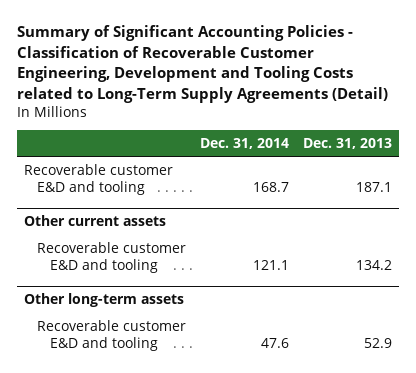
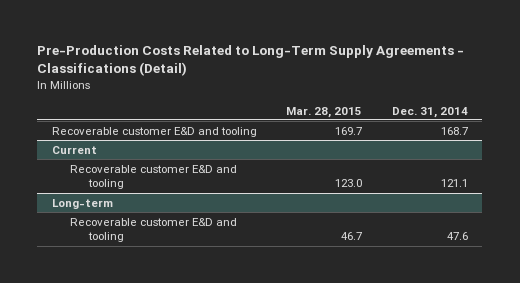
[16,25,388,103] Summary of Significant Accounting Policies - Classification of Recoverable Customer Engineering, Development and Tooling Costs related to Long-Term Supply Agreements (Detail) -> [37,45,465,77] Pre-Production Costs Related to Long-Term Supply Agreements - Classifications (Detail)
[303,137,393,149] Dec. 31, 2013 -> none
none -> [286,106,363,118] Mar. 28, 2015
[23,215,166,227] Other current assets -> [51,145,97,154] Current
[23,293,184,308] Other long-term assets -> [51,198,113,209] Long-term

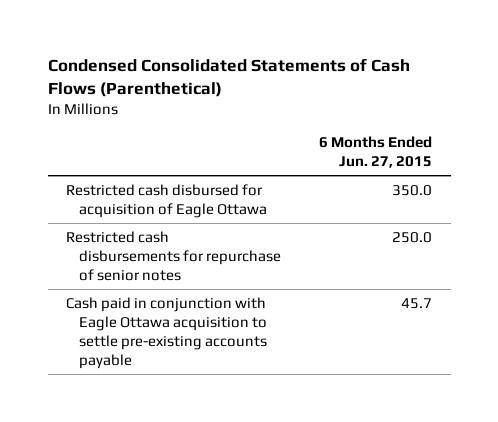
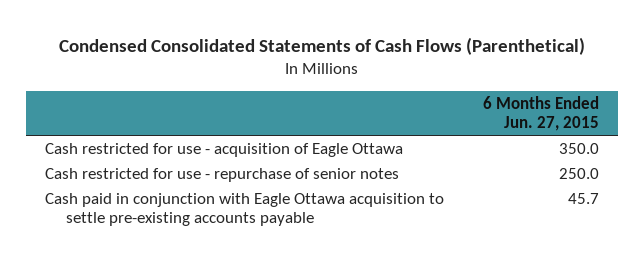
[66,183,267,218] Restricted cash disbursed for acquisition of Eagle Ottawa -> [45,142,404,157] Cash restricted for use - acquisition of Eagle Ottawa
[66,230,281,281] Restricted cash disbursements for repurchase of senior notes -> [45,167,400,182] Cash restricted for use - repurchase of senior notes

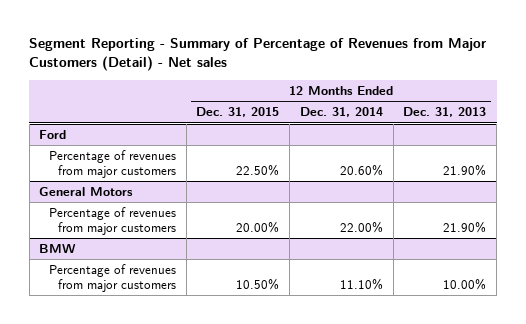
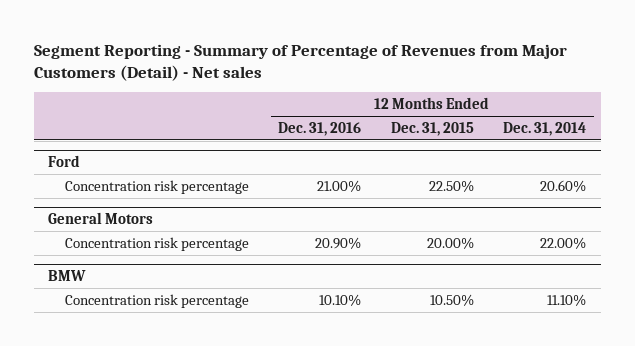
[403,107,487,118] Dec. 31, 2013 -> none
none -> [278,121,362,136] Dec. 31, 2016
[48,150,176,178] Percentage of revenues from major customers -> [64,179,249,194] Concentration risk percentage
[48,207,176,235] Percentage of revenues from major customers -> [64,236,249,251] Concentration risk percentage
[48,264,176,292] Percentage of revenues from major customers -> [64,293,249,308] Concentration risk percentage

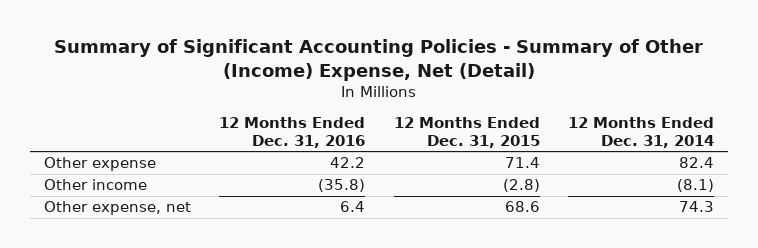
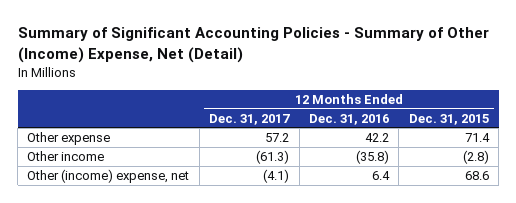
[567,117,714,148] 12 Months Ended Dec. 31, 2014 -> none
none -> [209,113,291,125] Dec. 31, 2017
[44,201,192,216] Other expense, net -> [27,169,190,184] Other (income) expense, net

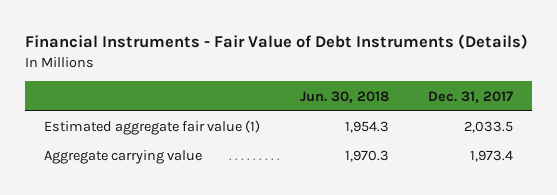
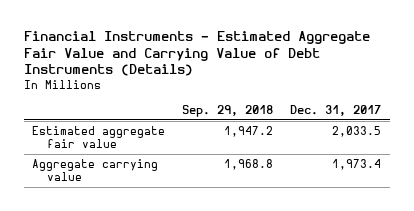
[24,34,528,50] Financial Instruments - Fair Value of Debt Instruments (Details) -> [24,30,371,77] Financial Instruments - Estimated Aggregate Fair Value and Carrying Value of Debt Instruments (Details)
[299,90,389,103] Jun. 30, 2018 -> none
none -> [182,104,274,117] Sep. 29, 2018
[44,120,261,136] Estimated aggregate fair value (1) -> [32,126,166,149] Estimated aggregate fair value

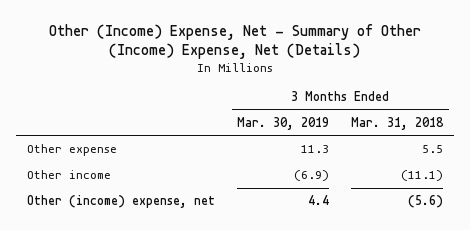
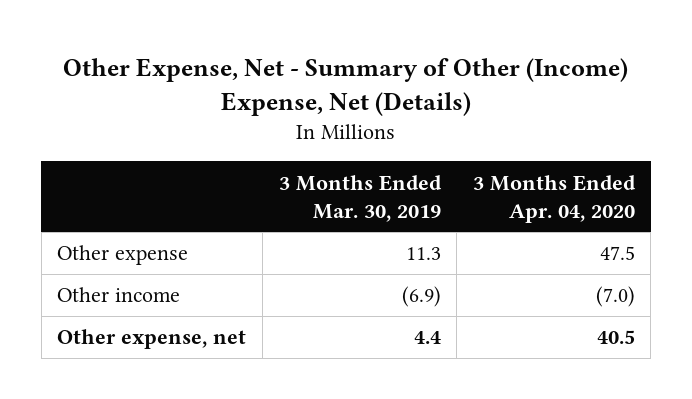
[49,23,422,59] Other (Income) Expense, Net - Summary of Other (Income) Expense, Net (Details) -> [63,57,629,116] Other Expense, Net - Summary of Other (Income) Expense, Net (Details)
[351,116,445,130] Mar. 31, 2018 -> none
none -> [472,174,636,223] 3 Months Ended Apr. 04, 2020
[27,195,216,209] Other (income) expense, net -> [57,329,247,350] Other expense, net

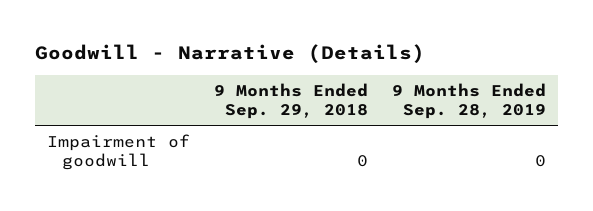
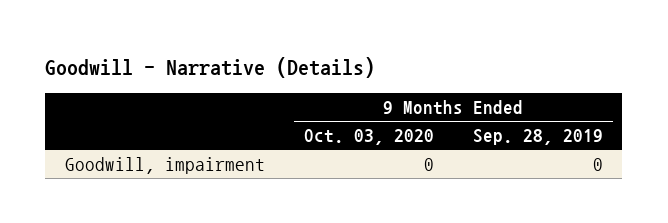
[214,82,369,120] 9 Months Ended Sep. 29, 2018 -> none
none -> [303,129,434,146] Oct. 03, 2020
[47,133,191,171] Impairment of goodwill -> [64,157,265,175] Goodwill, impairment

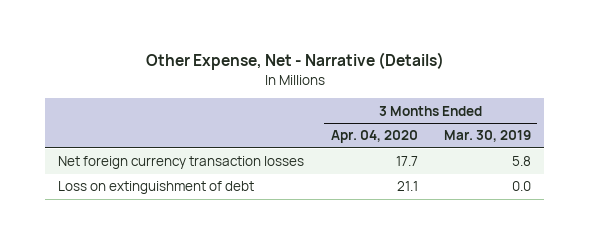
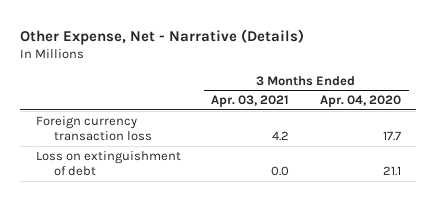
[443,130,531,143] Mar. 30, 2019 -> none
none -> [211,95,290,109] Apr. 03, 2021
[58,156,305,170] Net foreign currency transaction losses -> [35,115,152,142] Foreign currency transaction loss

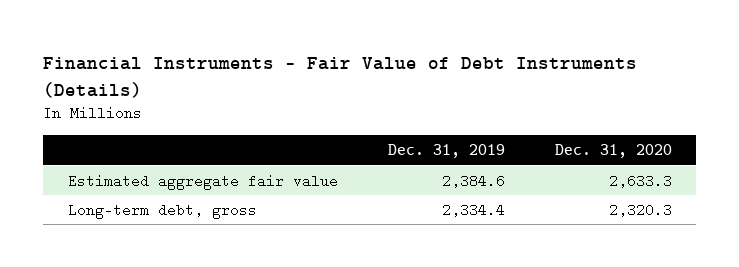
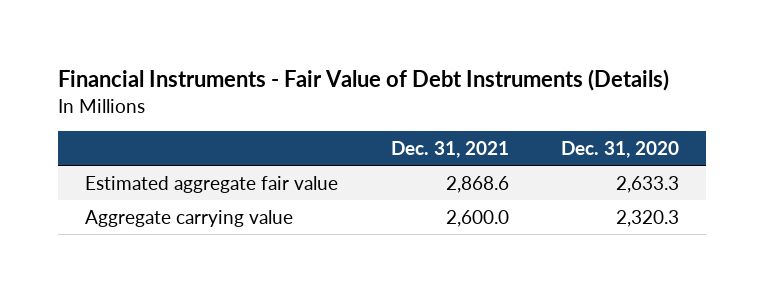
[387,144,505,159] Dec. 31, 2019 -> none
none -> [390,141,509,159] Dec. 31, 2021
[67,202,257,219] Long-term debt, gross -> [84,209,293,227] Aggregate carrying value

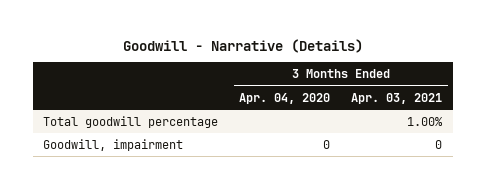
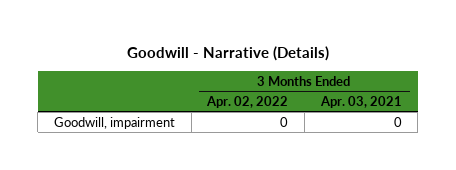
[239,92,331,104] Apr. 04, 2020 -> none
none -> [206,95,289,108] Apr. 02, 2022
[43,115,219,128] Total goodwill percentage -> none

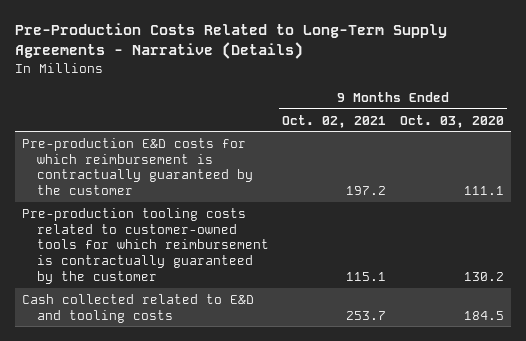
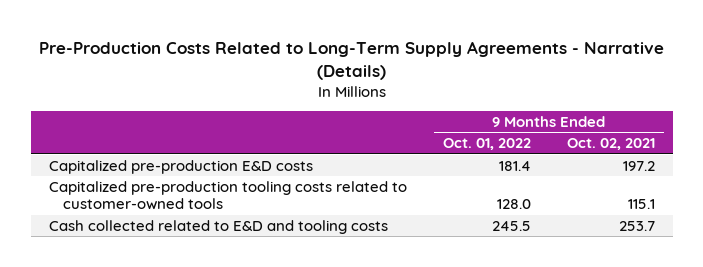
[399,114,504,128] Oct. 03, 2020 -> none
none -> [442,138,531,151] Oct. 01, 2022
[21,137,253,196] Pre-production E&D costs for which reimbursement is contractually guaranteed by the customer -> [48,159,313,174] Capitalized pre-production E&D costs
[21,207,269,284] Pre-production tooling costs related to customer-owned tools for which reimbursement is contractually guaranteed by the customer -> [48,180,407,211] Capitalized pre-production tooling costs related to customer-owned tools

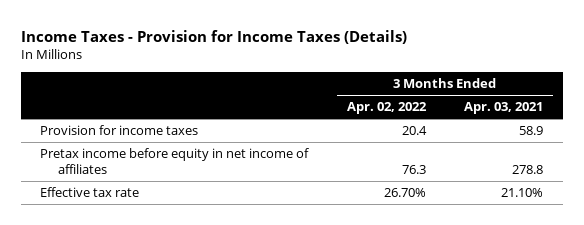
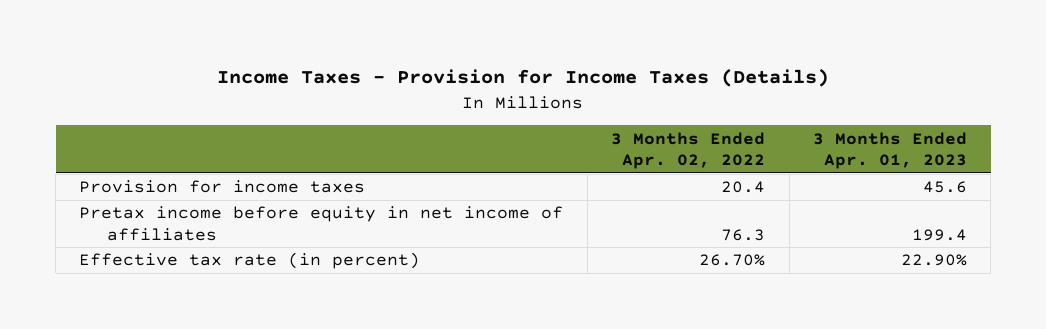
[464,102,544,115] Apr. 03, 2021 -> none
none -> [812,131,967,169] 3 Months Ended Apr. 01, 2023
[40,187,140,198] Effective tax rate -> [79,252,421,270] Effective tax rate (in percent)

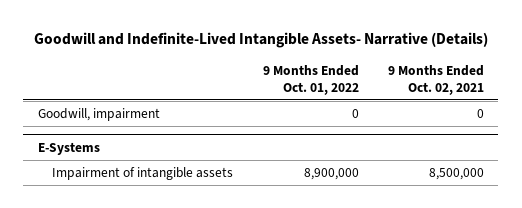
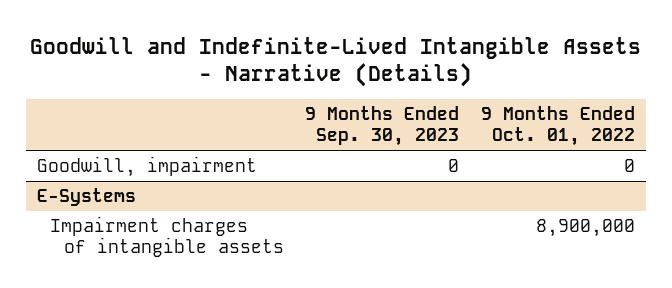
[33,32,488,49] Goodwill and Indefinite-Lived Intangible Assets- Narrative (Details) -> [29,36,641,88] Goodwill and Indefinite-Lived Intangible Assets - Narrative (Details)
[387,64,484,95] 9 Months Ended Oct. 02, 2021 -> none
none -> [305,106,460,147] 9 Months Ended Sep. 30, 2023
[52,167,234,181] Impairment of intangible assets -> [50,216,284,258] Impairment charges of intangible assets

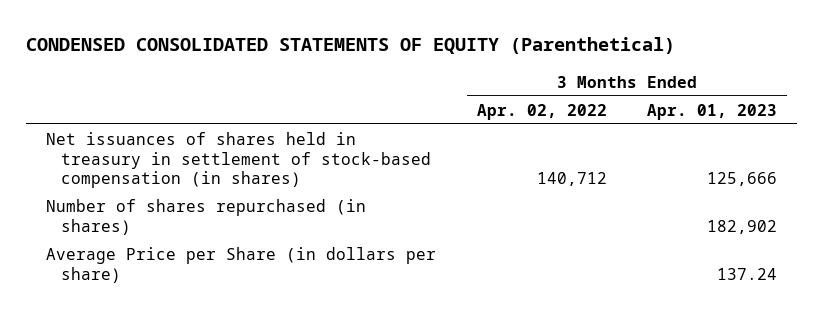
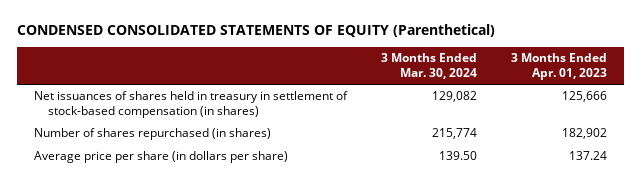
[476,103,607,120] Apr. 02, 2022 -> none
none -> [380,53,477,80] 3 Months Ended Mar. 30, 2024
[46,246,437,283] Average Price per Share (in dollars per share) -> [33,151,288,164] Average price per share (in dollars per share)

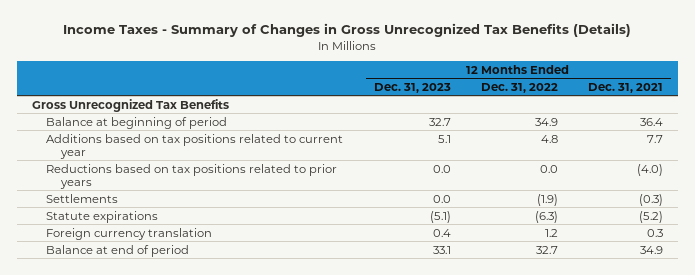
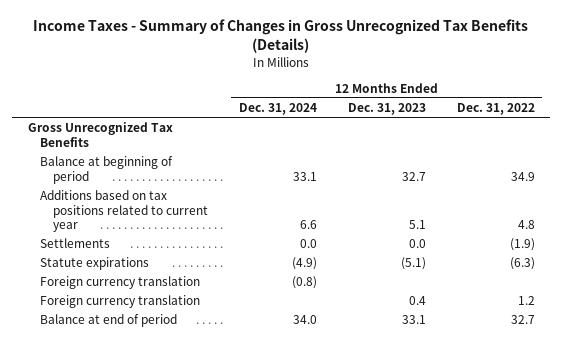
[588,82,664,93] Dec. 31, 2021 -> none
none -> [238,102,317,115] Dec. 31, 2024
[46,163,338,189] Reductions based on tax positions related to prior years -> none
none -> [40,276,201,290] Foreign currency translation

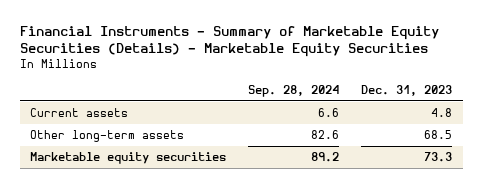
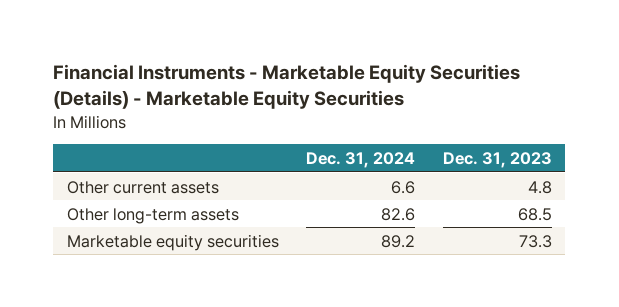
[19,26,439,58] Financial Instruments - Summary of Marketable Equity Securities (Details) - Marketable Equity Securities -> [53,64,521,110] Financial Instruments - Marketable Equity Securities (Details) - Marketable Equity Securities
[248,85,340,98] Sep. 28, 2024 -> none
none -> [306,151,416,168] Dec. 31, 2024
[30,108,129,118] Current assets -> [66,180,219,194] Other current assets

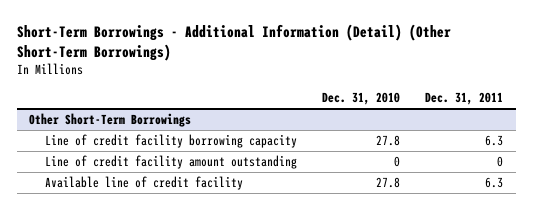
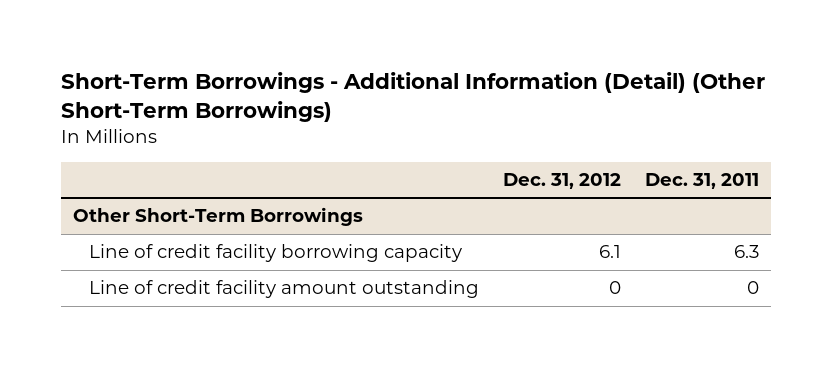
[322,92,401,106] Dec. 31, 2010 -> none
none -> [502,173,621,190] Dec. 31, 2012
[44,176,243,191] Available line of credit facility -> none

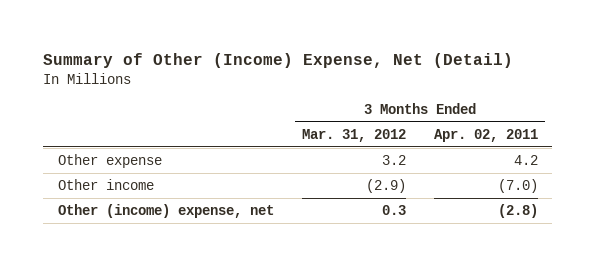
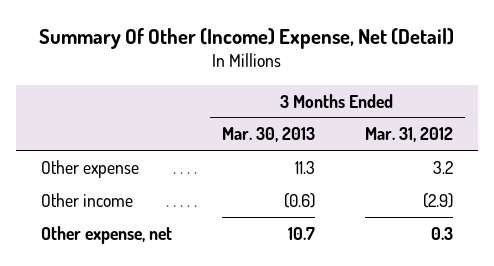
[43,52,514,68] Summary of Other (Income) Expense, Net (Detail) -> [39,27,455,49] Summary Of Other (Income) Expense, Net (Detail)
[434,128,539,142] Apr. 02, 2011 -> none
none -> [222,127,316,143] Mar. 30, 2013
[57,203,274,218] Other (income) expense, net -> [41,225,173,244] Other expense, net

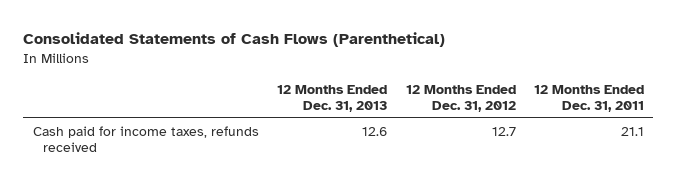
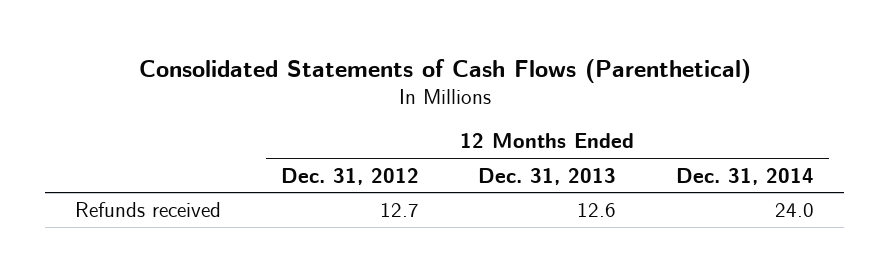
[534,84,645,112] 12 Months Ended Dec. 31, 2011 -> none
none -> [676,167,815,185] Dec. 31, 2014
[32,126,259,153] Cash paid for income taxes, refunds received -> [74,202,221,218] Refunds received

